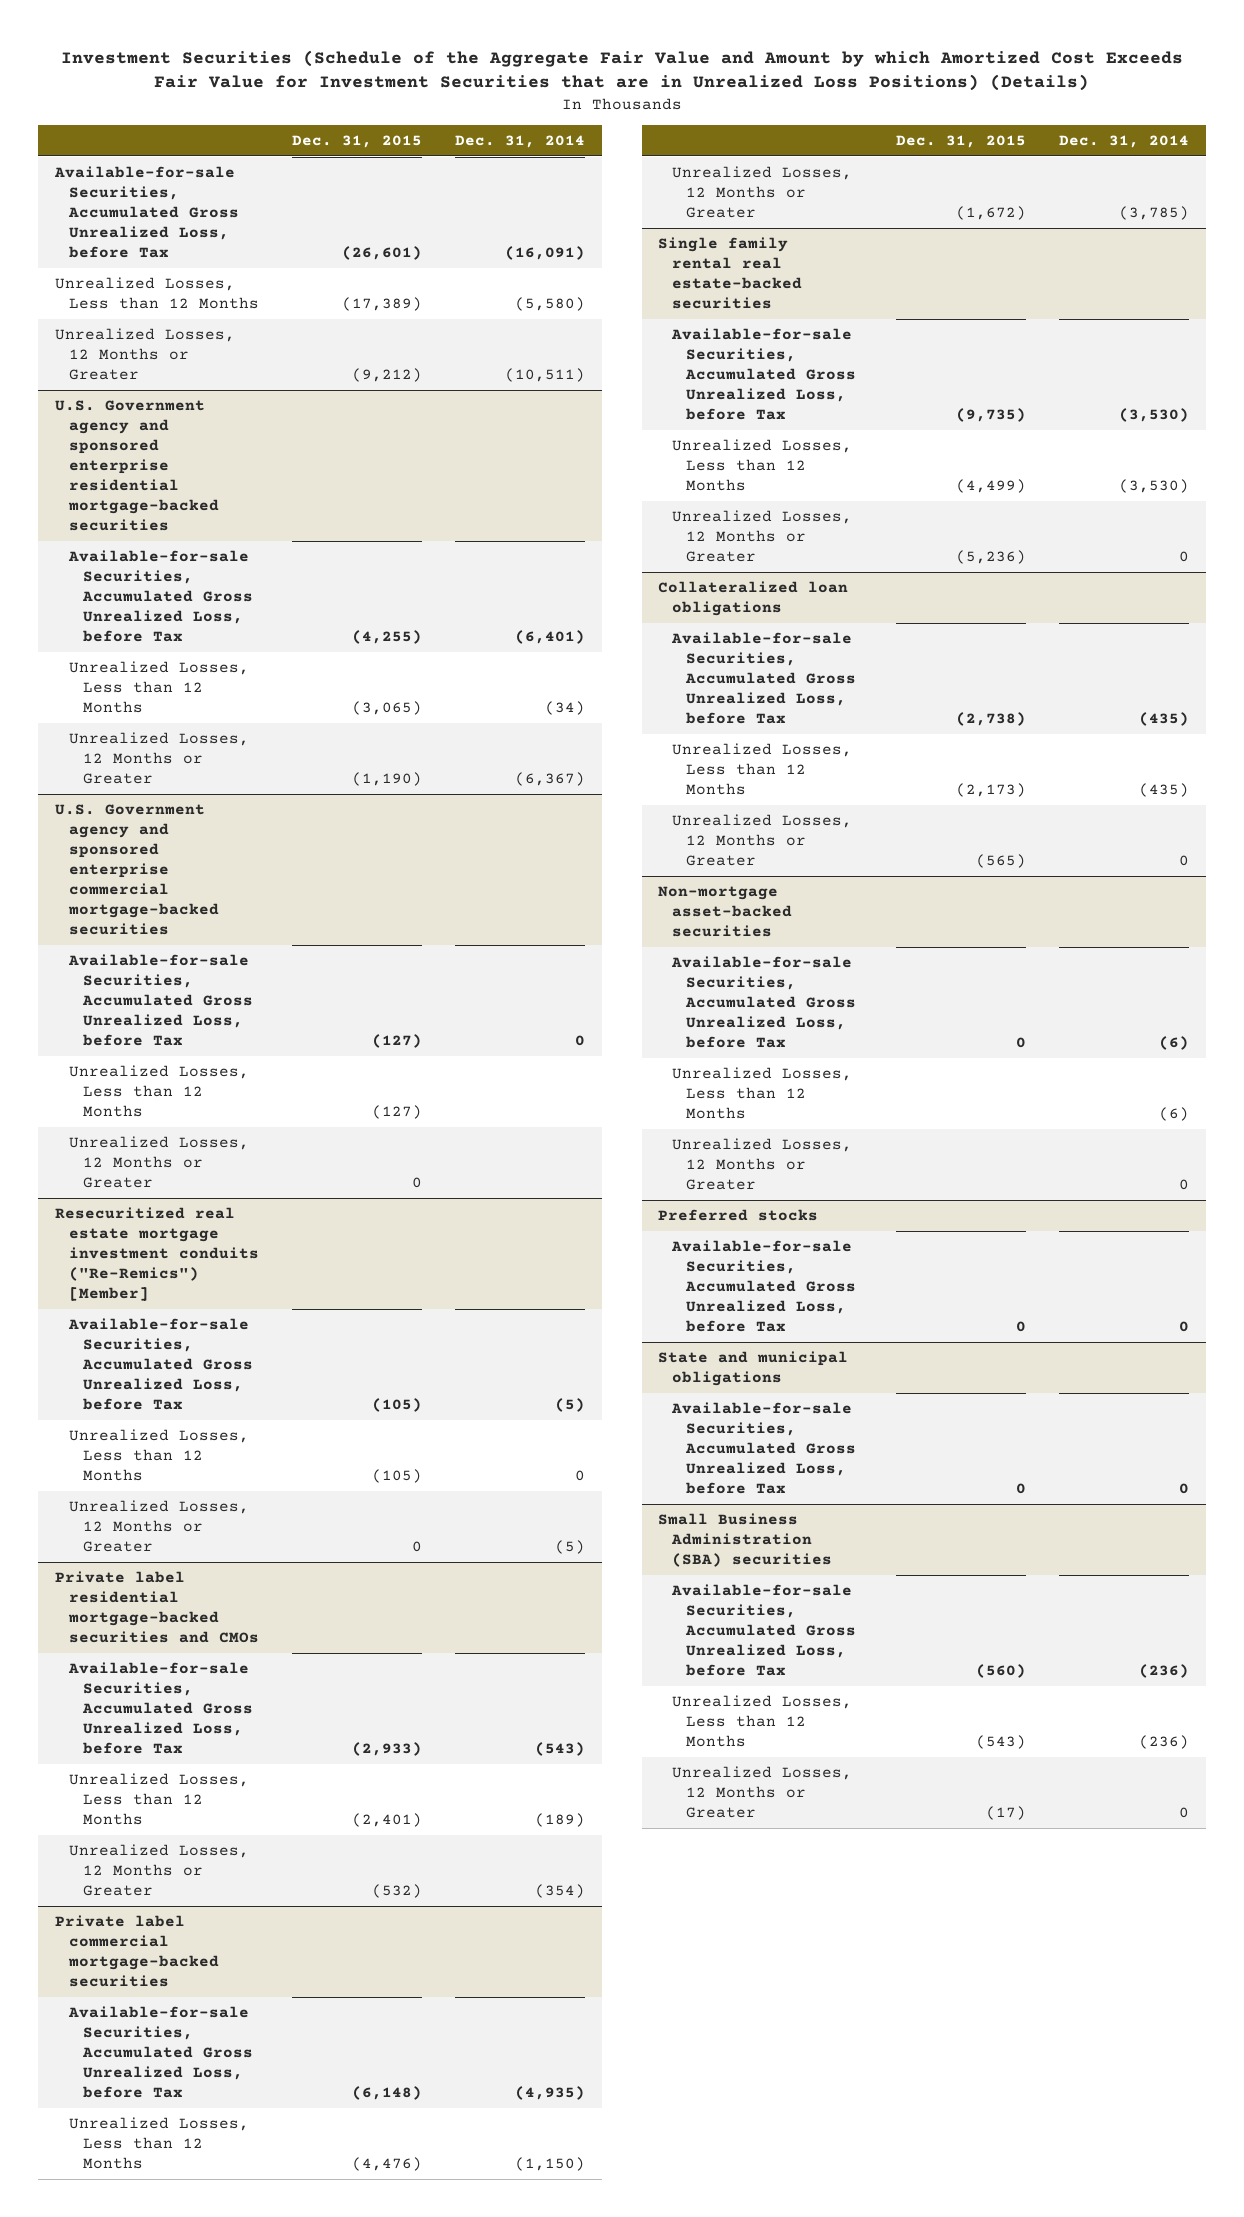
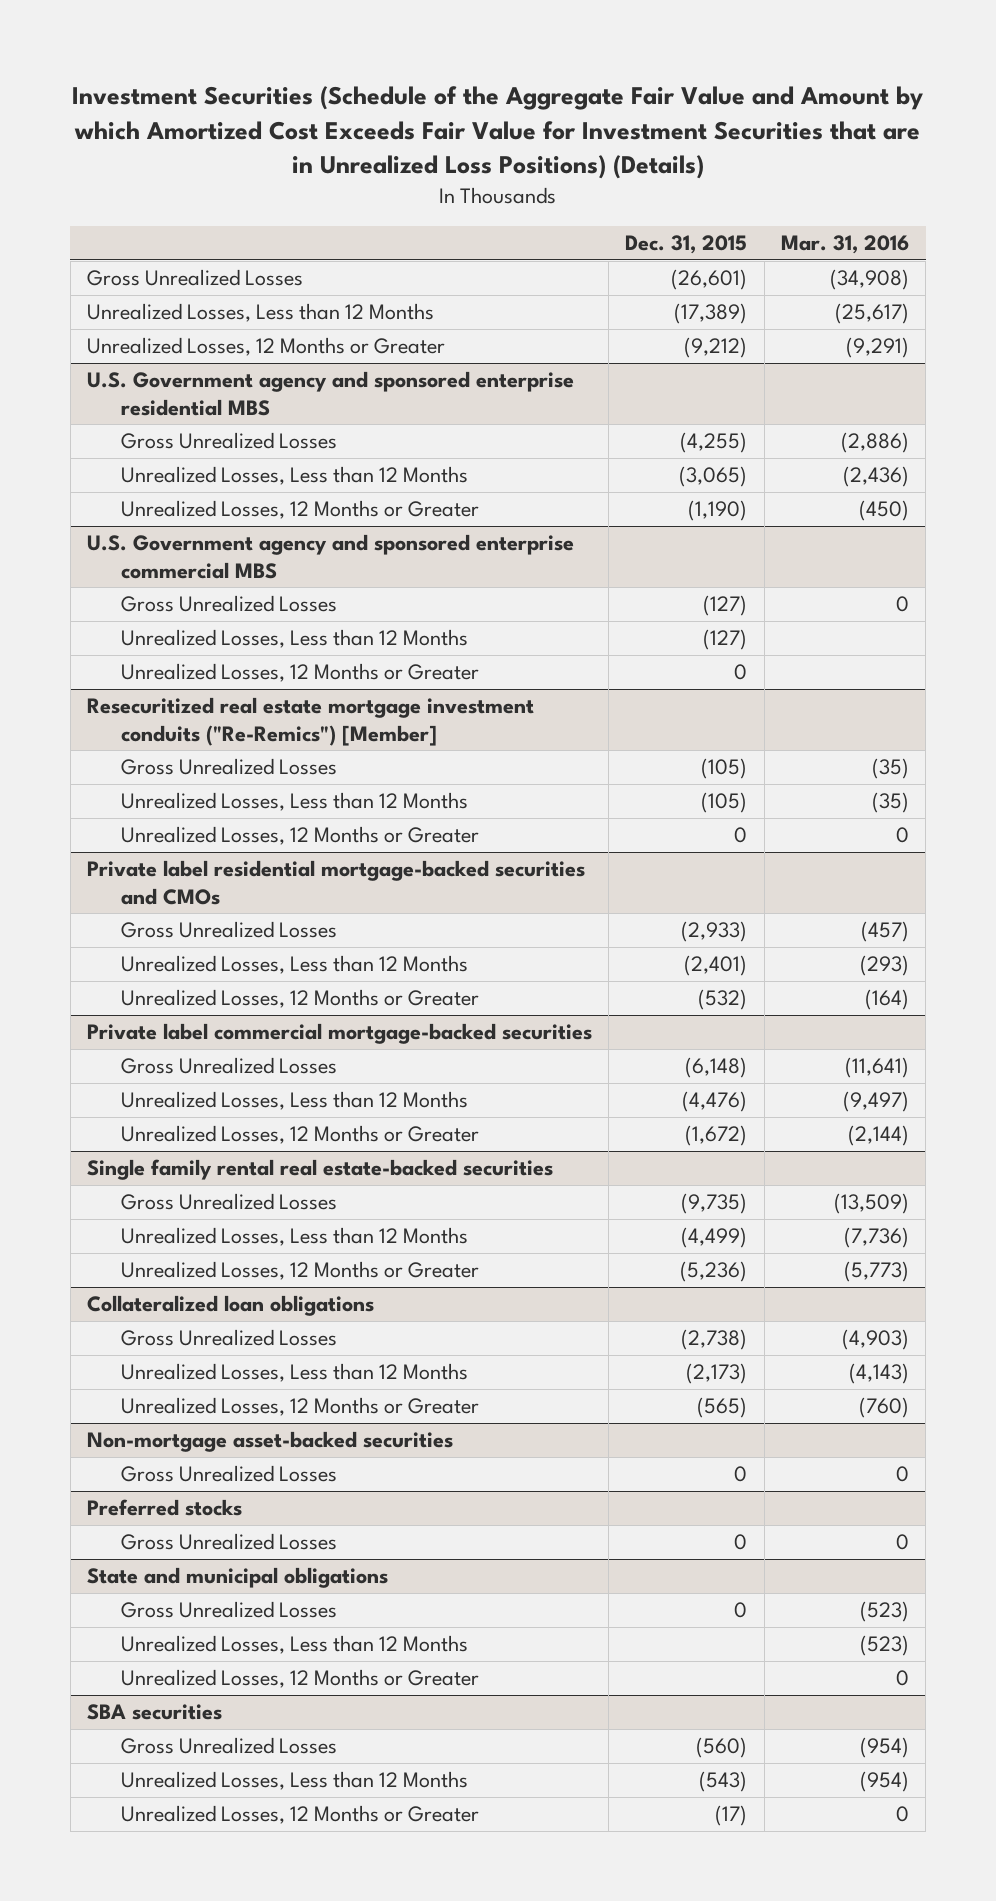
[455,134,586,148] Dec. 31, 2014 -> none
none -> [780,235,909,255] Mar. 31, 2016
[53,166,239,258] Available-for-sale Securities, Accumulated Gross Unrealized Loss, before Tax -> [86,269,303,287] Gross Unrealized Losses
[54,400,219,531] U.S. Government agency and sponsored enterprise residential mortgage-backed securities -> [86,371,574,416] U.S. Government agency and sponsored enterprise residential MBS
[67,550,253,642] Available-for-sale Securities, Accumulated Gross Unrealized Loss, before Tax -> [120,432,337,450] Gross Unrealized Losses
[54,804,219,935] U.S. Government agency and sponsored enterprise commercial mortgage-backed securities -> [86,534,574,579] U.S. Government agency and sponsored enterprise commercial MBS
[67,954,253,1046] Available-for-sale Securities, Accumulated Gross Unrealized Loss, before Tax -> [120,595,337,613] Gross Unrealized Losses
[67,1318,253,1410] Available-for-sale Securities, Accumulated Gross Unrealized Loss, before Tax -> [120,758,337,776] Gross Unrealized Losses
[67,1662,253,1754] Available-for-sale Securities, Accumulated Gross Unrealized Loss, before Tax -> [120,921,337,939] Gross Unrealized Losses
[67,2006,253,2098] Available-for-sale Securities, Accumulated Gross Unrealized Loss, before Tax -> [120,1057,337,1075] Gross Unrealized Losses
[671,328,857,420] Available-for-sale Securities, Accumulated Gross Unrealized Loss, before Tax -> [120,1193,337,1211] Gross Unrealized Losses
[671,632,857,724] Available-for-sale Securities, Accumulated Gross Unrealized Loss, before Tax -> [120,1329,337,1347] Gross Unrealized Losses
[672,1067,853,1120] Unrealized Losses, Less than 12 Months -> none
[672,1138,853,1191] Unrealized Losses, 12 Months or Greater -> none
[671,956,857,1048] Available-for-sale Securities, Accumulated Gross Unrealized Loss, before Tax -> [120,1465,337,1483] Gross Unrealized Losses
[671,1240,857,1332] Available-for-sale Securities, Accumulated Gross Unrealized Loss, before Tax -> [120,1533,337,1551] Gross Unrealized Losses
[671,1402,857,1494] Available-for-sale Securities, Accumulated Gross Unrealized Loss, before Tax -> [120,1601,337,1619] Gross Unrealized Losses
none -> [120,1635,468,1655] Unrealized Losses, Less than 12 Months
none -> [120,1669,479,1689] Unrealized Losses, 12 Months or Greater
[658,1513,833,1568] Small Business Administration (SBA) securities -> [86,1704,222,1721] SBA securities
[671,1584,857,1676] Available-for-sale Securities, Accumulated Gross Unrealized Loss, before Tax -> [120,1737,337,1755] Gross Unrealized Losses

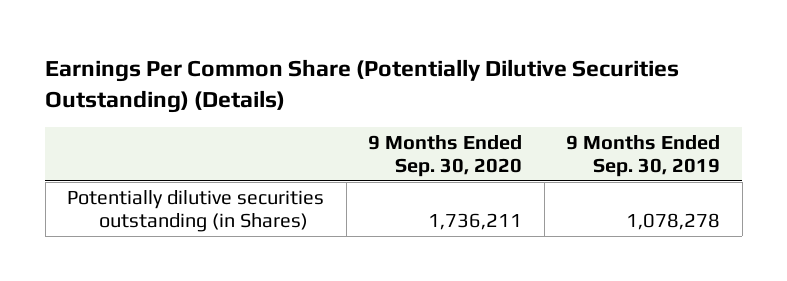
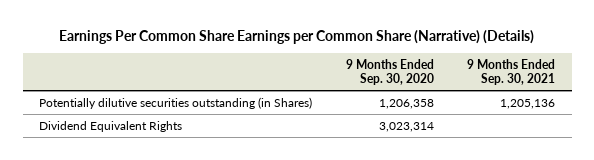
[45,59,680,113] Earnings Per Common Share (Potentially Dilutive Securities Outstanding) (Details) -> [59,30,535,45] Earnings Per Common Share Earnings per Common Share (Narrative) (Details)
[566,134,721,178] 9 Months Ended Sep. 30, 2019 -> none
none -> [467,59,556,86] 9 Months Ended Sep. 30, 2021
[428,213,523,231] 1,736,211 -> [378,98,434,109] 1,206,358
none -> [39,120,183,132] Dividend Equivalent Rights

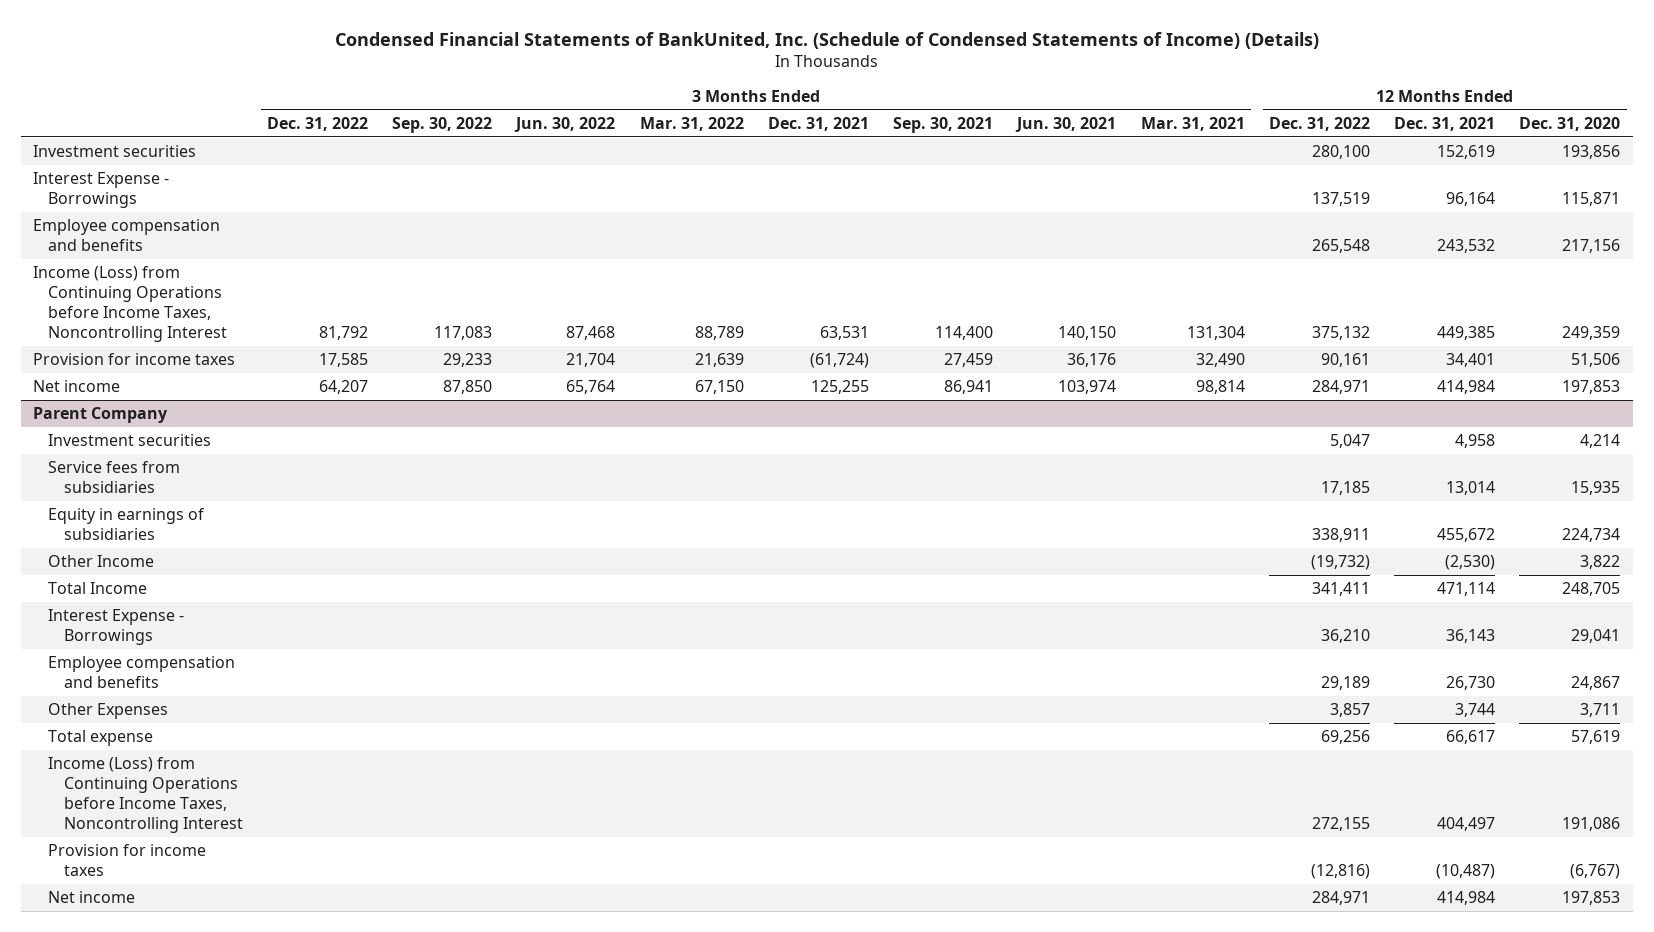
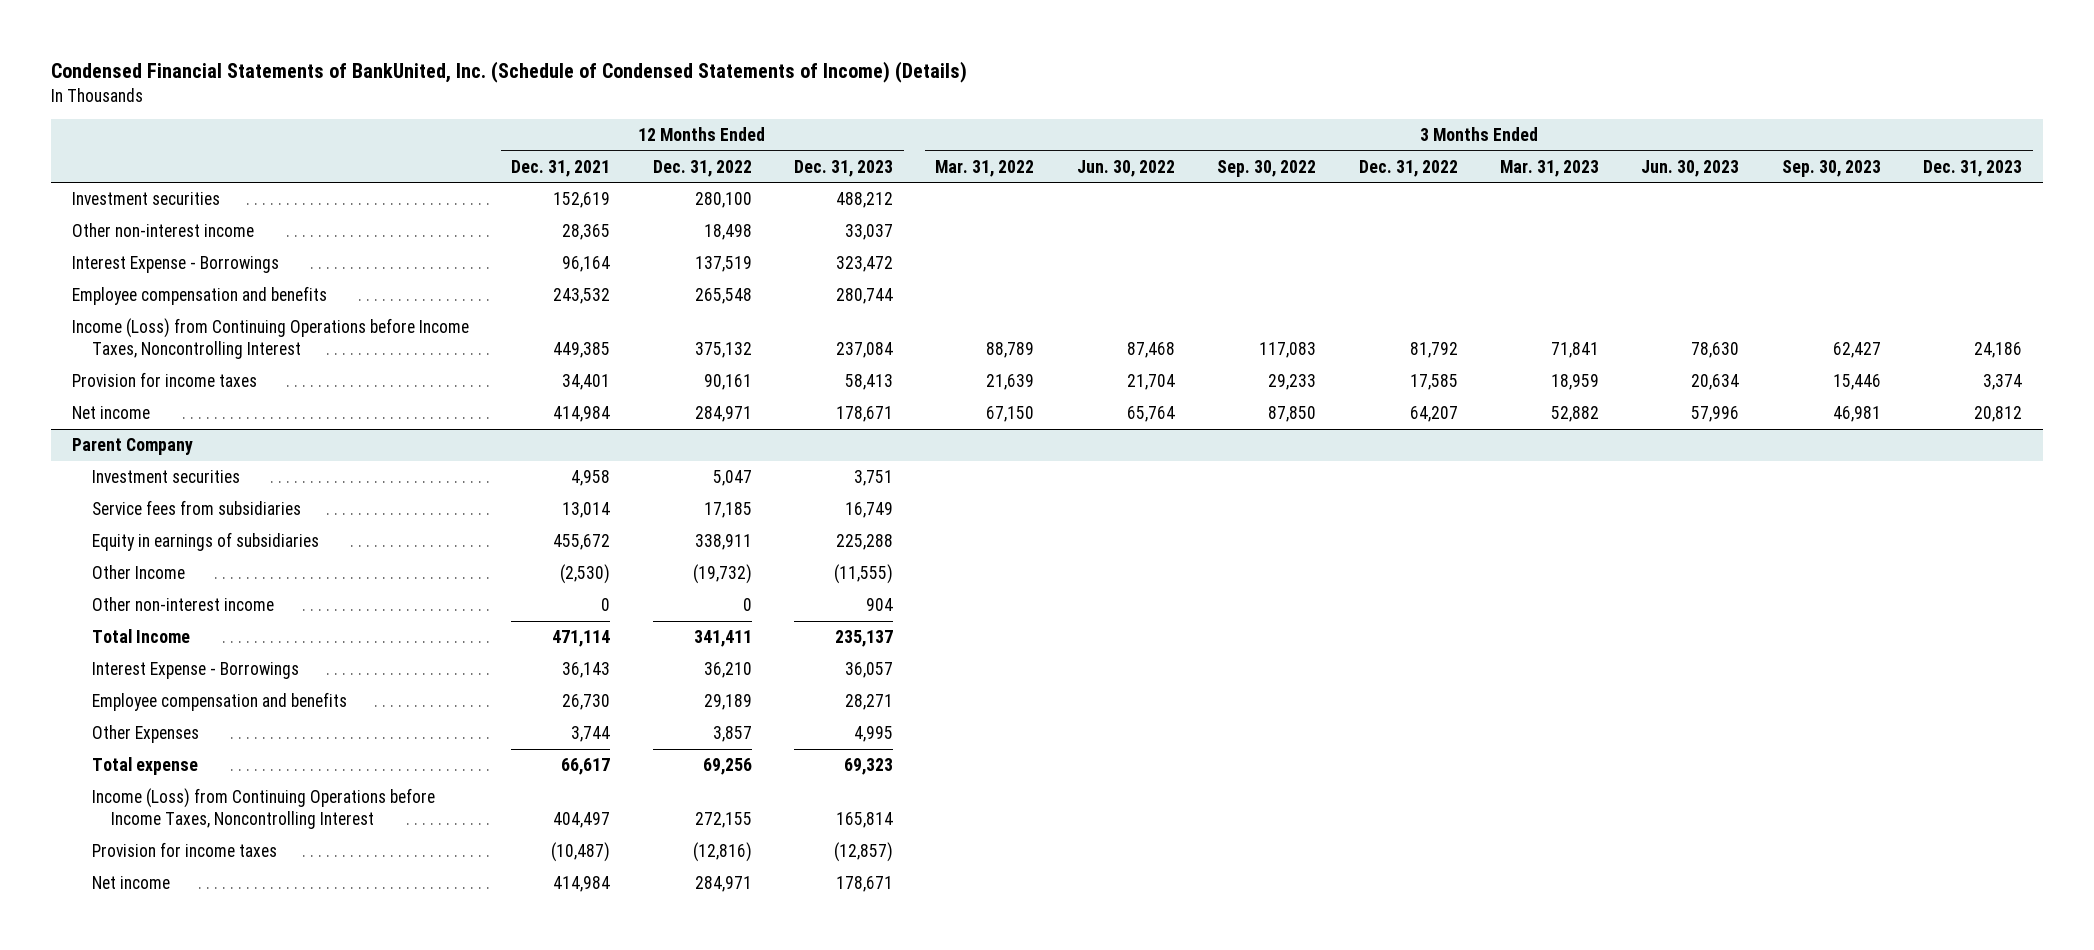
[767,116,869,131] Dec. 31, 2021 -> none
[893,116,994,133] Sep. 30, 2021 -> none
[1015,116,1117,132] Jun. 30, 2021 -> none
[1140,116,1245,131] Mar. 31, 2021 -> none
[1519,116,1621,131] Dec. 31, 2020 -> none
none -> [794,159,894,177] Dec. 31, 2023
none -> [1499,159,1599,177] Mar. 31, 2023
none -> [1641,159,1740,177] Jun. 30, 2023
none -> [1781,159,1881,177] Sep. 30, 2023
none -> [1923,159,2023,177] Dec. 31, 2023
none -> [71,222,254,237] Other non-interest income
none -> [91,596,274,611] Other non-interest income

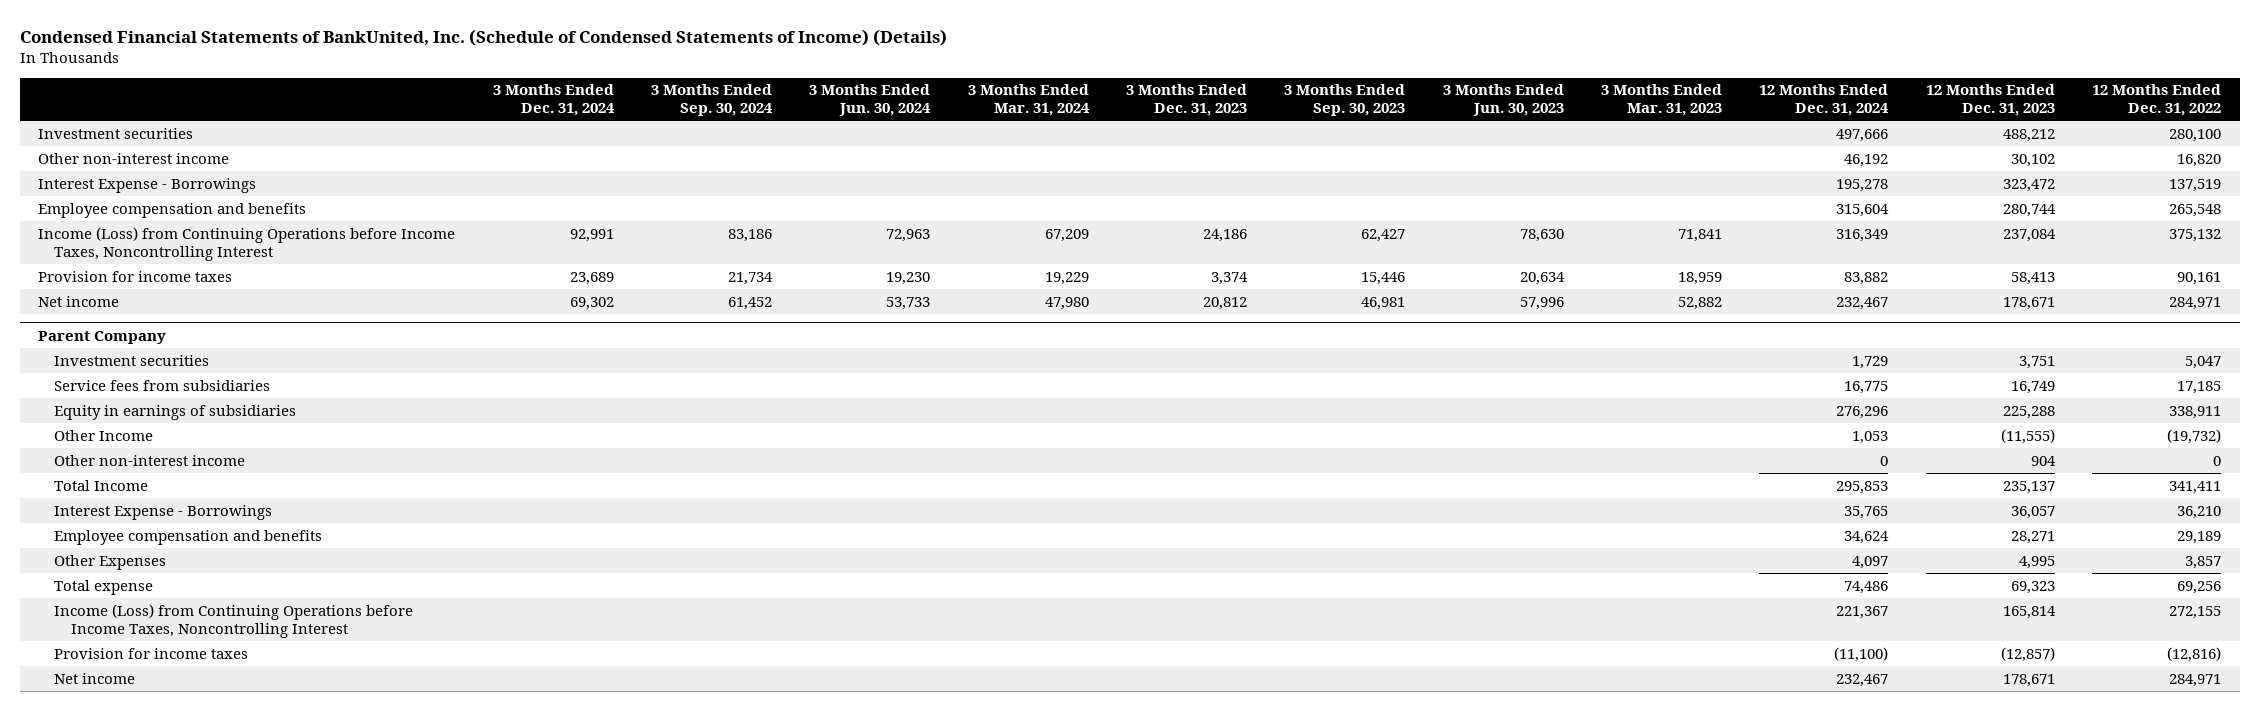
[511,159,611,177] Dec. 31, 2021 -> none
[935,159,1035,177] Mar. 31, 2022 -> none
[1076,159,1175,177] Jun. 30, 2022 -> none
[1217,159,1317,177] Sep. 30, 2022 -> none
[1358,159,1458,177] Dec. 31, 2022 -> none
none -> [492,84,615,117] 3 Months Ended Dec. 31, 2024
none -> [650,84,773,117] 3 Months Ended Sep. 30, 2024
none -> [809,84,932,117] 3 Months Ended Jun. 30, 2024
none -> [967,84,1090,117] 3 Months Ended Mar. 31, 2024
none -> [1759,84,1890,117] 12 Months Ended Dec. 31, 2024
[703,223,752,240] 18,498 -> [2176,153,2221,167] 16,820
[845,223,894,240] 33,037 -> [2010,153,2055,167] 30,102

